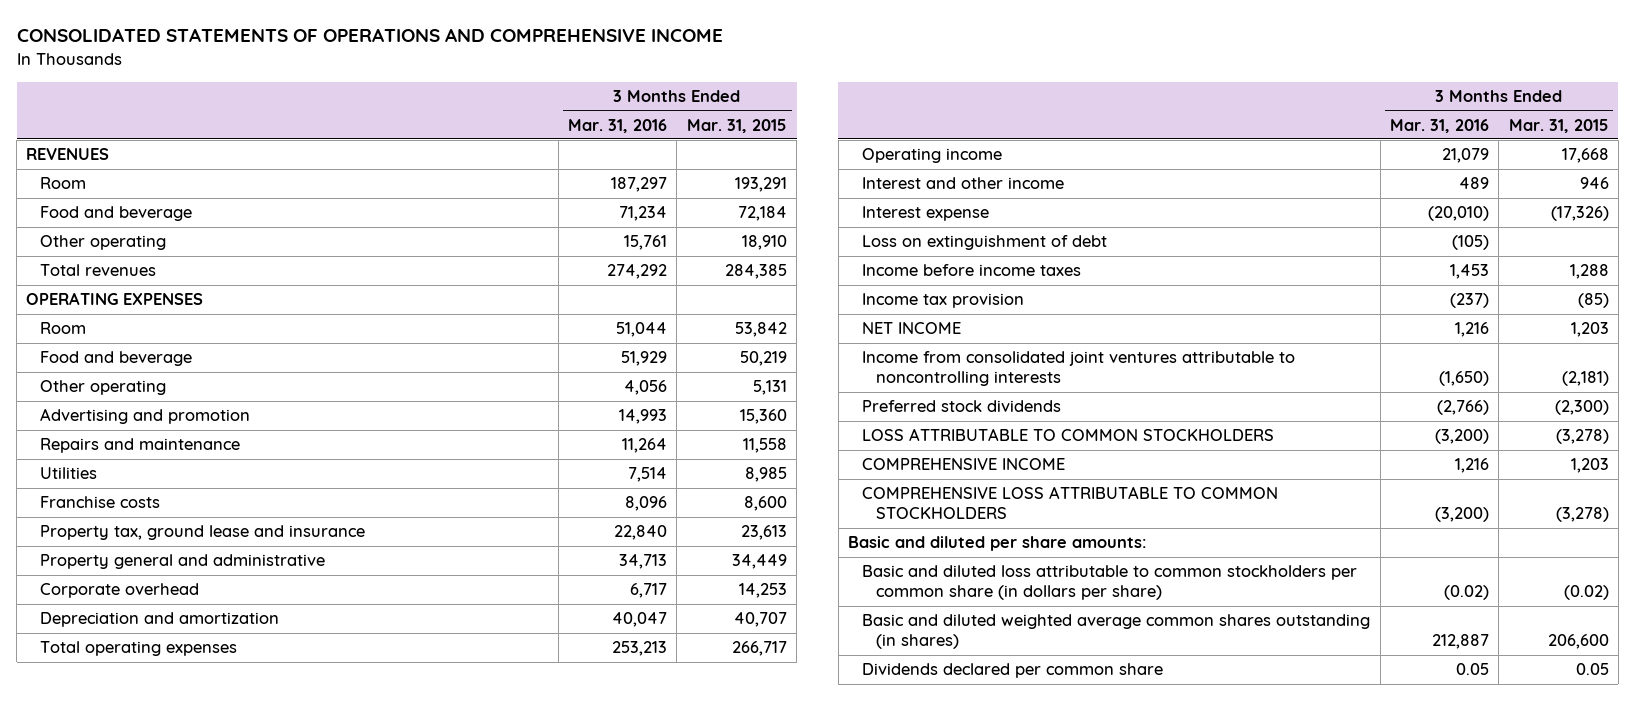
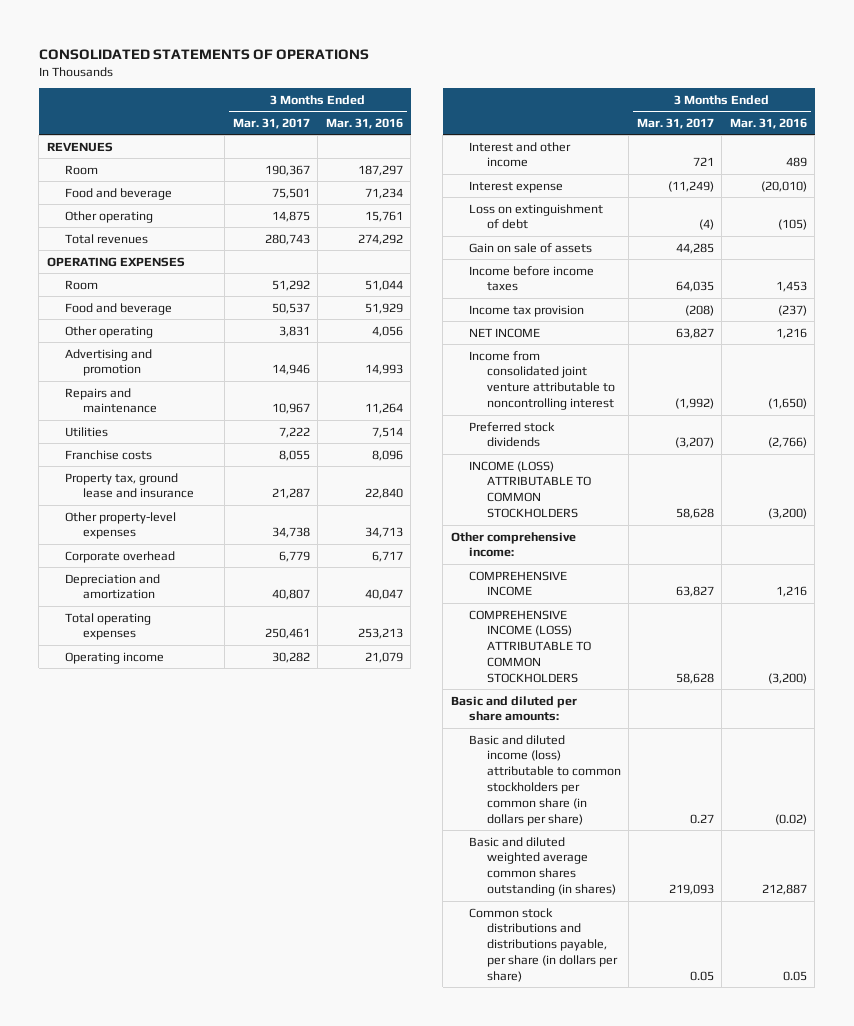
[16,28,723,43] CONSOLIDATED STATEMENTS OF OPERATIONS AND COMPREHENSIVE INCOME -> [38,48,369,60] CONSOLIDATED STATEMENTS OF OPERATIONS
[686,118,787,133] Mar. 31, 2015 -> none
none -> [232,117,310,129] Mar. 31, 2017
[40,554,326,570] Property general and administrative -> [64,511,176,540] Other property-level expenses
none -> [468,242,592,253] Gain on sale of assets
[862,351,1296,387] Income from consolidated joint ventures attributable to noncontrolling interests -> [468,350,615,411] Income from consolidated joint venture attributable to noncontrolling interest
[862,428,1275,442] LOSS ATTRIBUTABLE TO COMMON STOCKHOLDERS -> [468,460,591,519] INCOME (LOSS) ATTRIBUTABLE TO COMMON STOCKHOLDERS
none -> [450,531,576,558] Other comprehensive income:
[862,486,1279,520] COMPREHENSIVE LOSS ATTRIBUTABLE TO COMMON STOCKHOLDERS -> [468,609,591,684] COMPREHENSIVE INCOME (LOSS) ATTRIBUTABLE TO COMMON STOCKHOLDERS
[862,565,1358,601] Basic and diluted loss attributable to common stockholders per common share (in dollars per share) -> [468,734,621,826] Basic and diluted income (loss) attributable to common stockholders per common share (in dollars per share)
[862,663,1164,679] Dividends declared per common share -> [468,907,618,983] Common stock distributions and distributions payable, per share (in dollars per share)

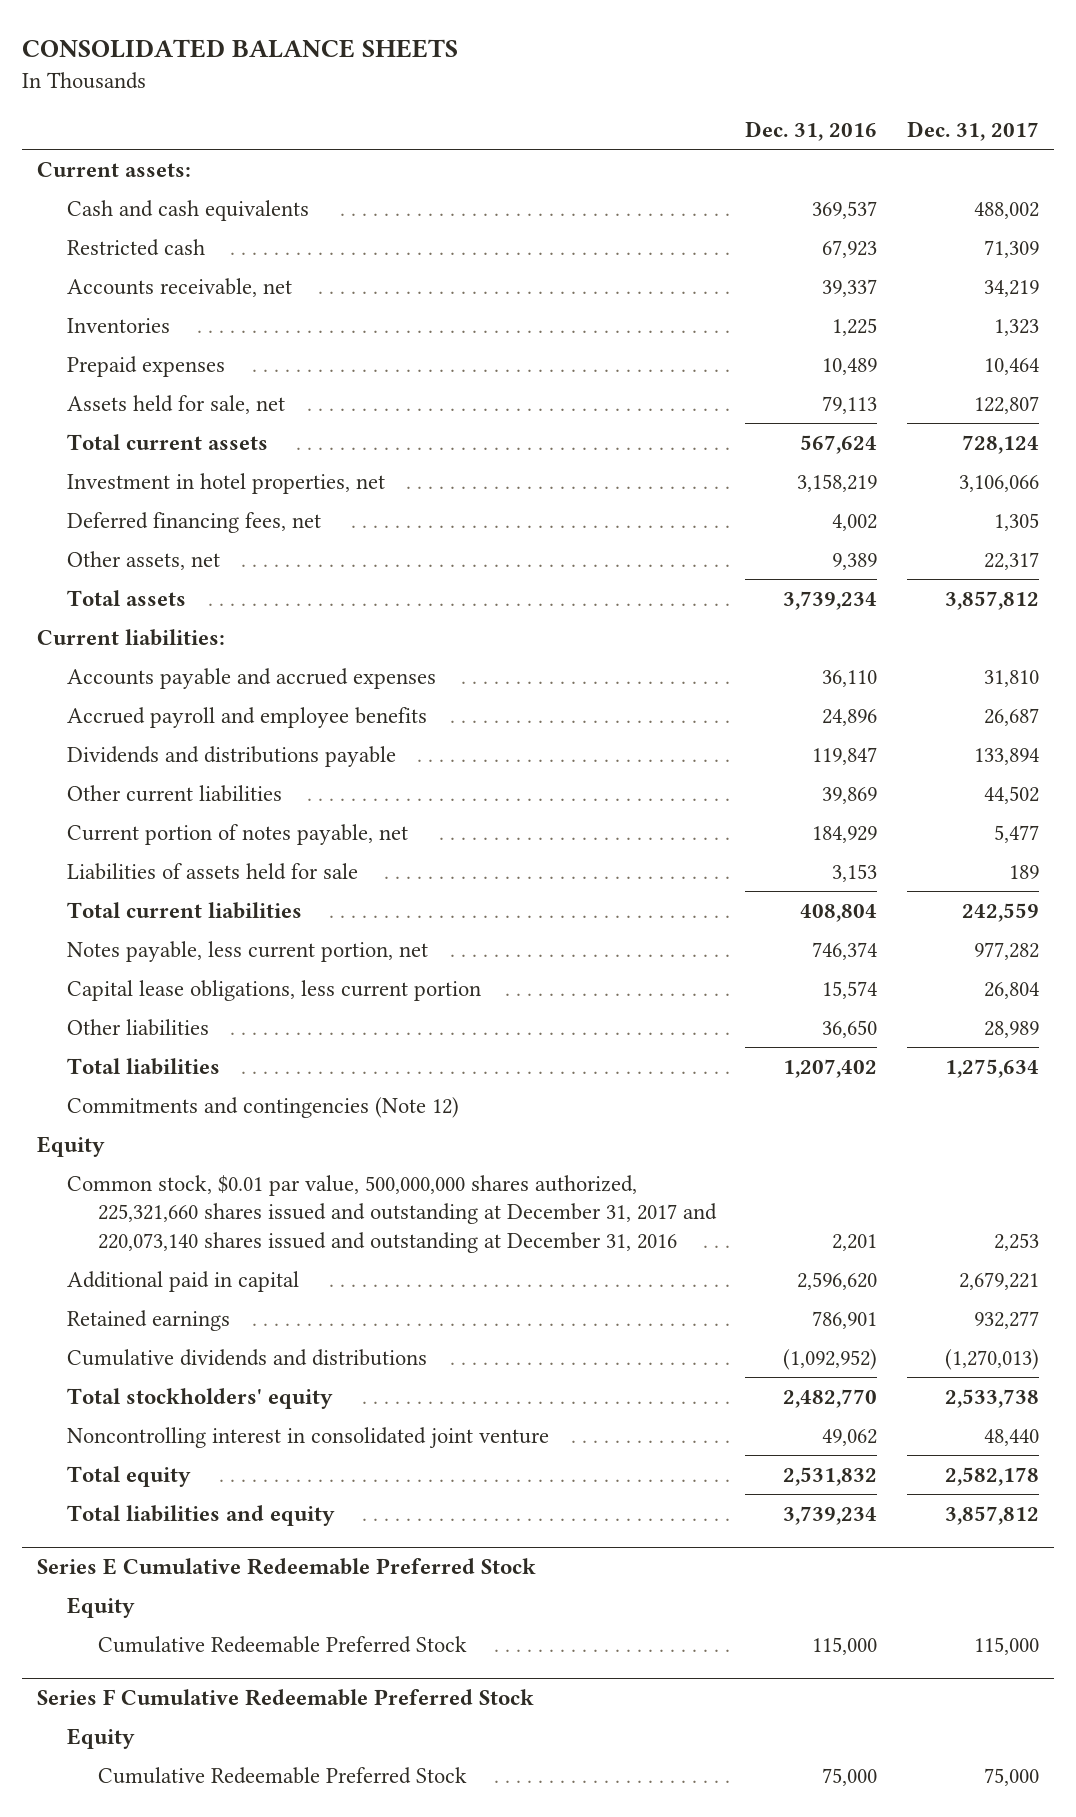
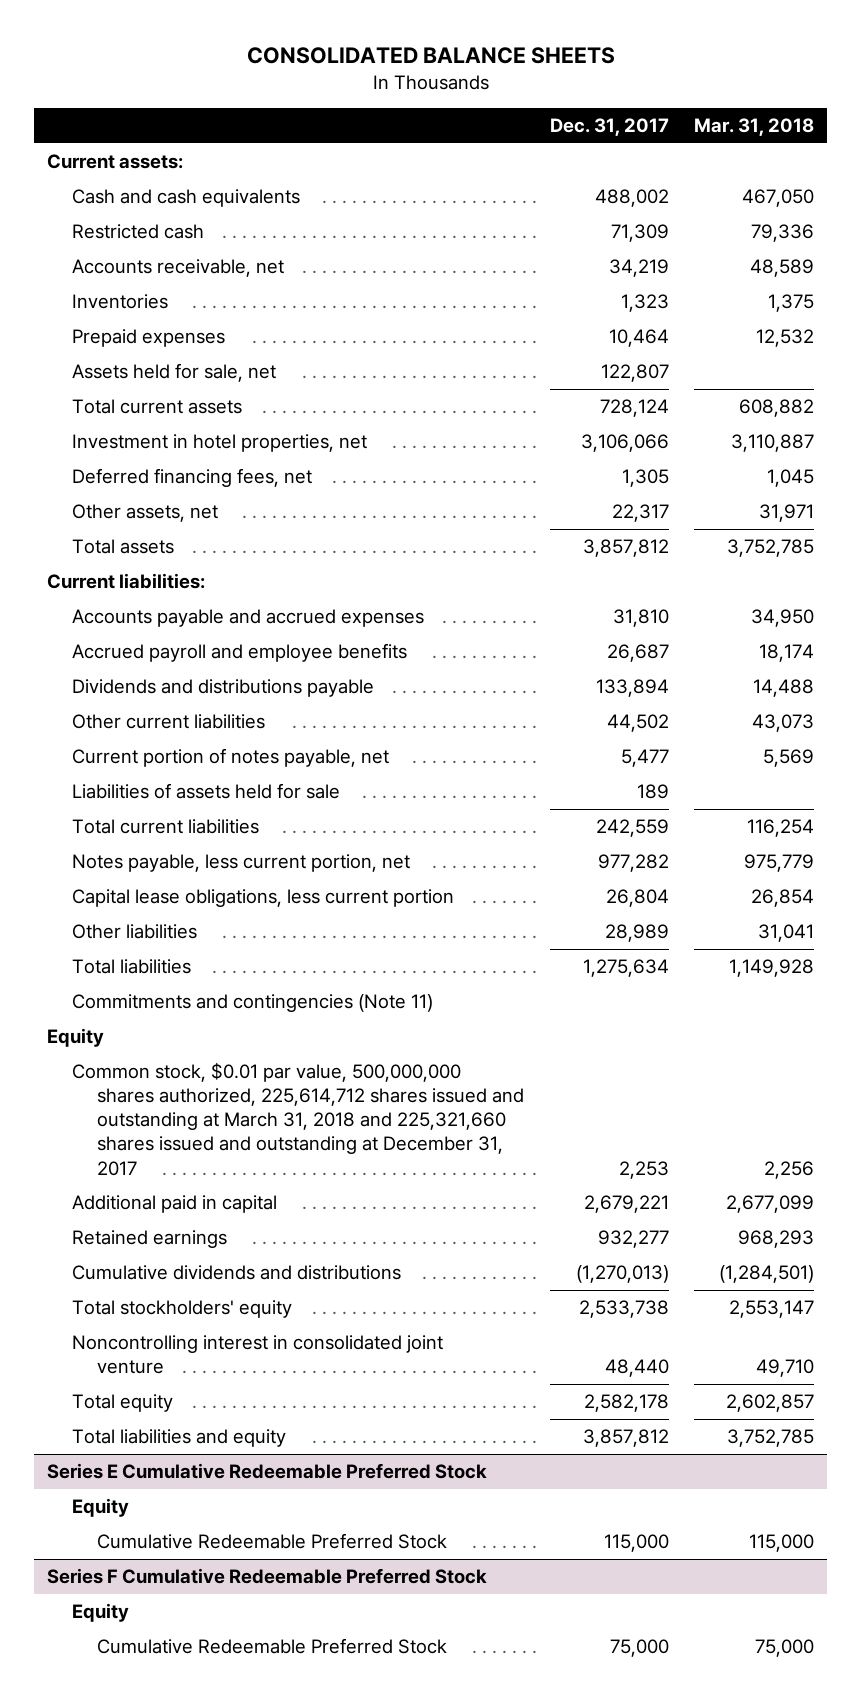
[745,121,878,142] Dec. 31, 2016 -> none
none -> [694,118,815,137] Mar. 31, 2018
[67,1096,460,1118] Commitments and contingencies (Note 12) -> [71,994,433,1013] Commitments and contingencies (Note 11)
[67,1174,717,1254] Common stock, $0.01 par value, 500,000,000 shares authorized, 225,321,660 shares issued and outstanding at December 31, 2017 and 220,073,140 shares issued and outstanding at December 31, 2016 -> [71,1062,525,1176] Common stock, $0.01 par value, 500,000,000 shares authorized, 225,614,712 shares issued and outstanding at March 31, 2018 and 225,321,660 shares issued and outstanding at December 31, 2017

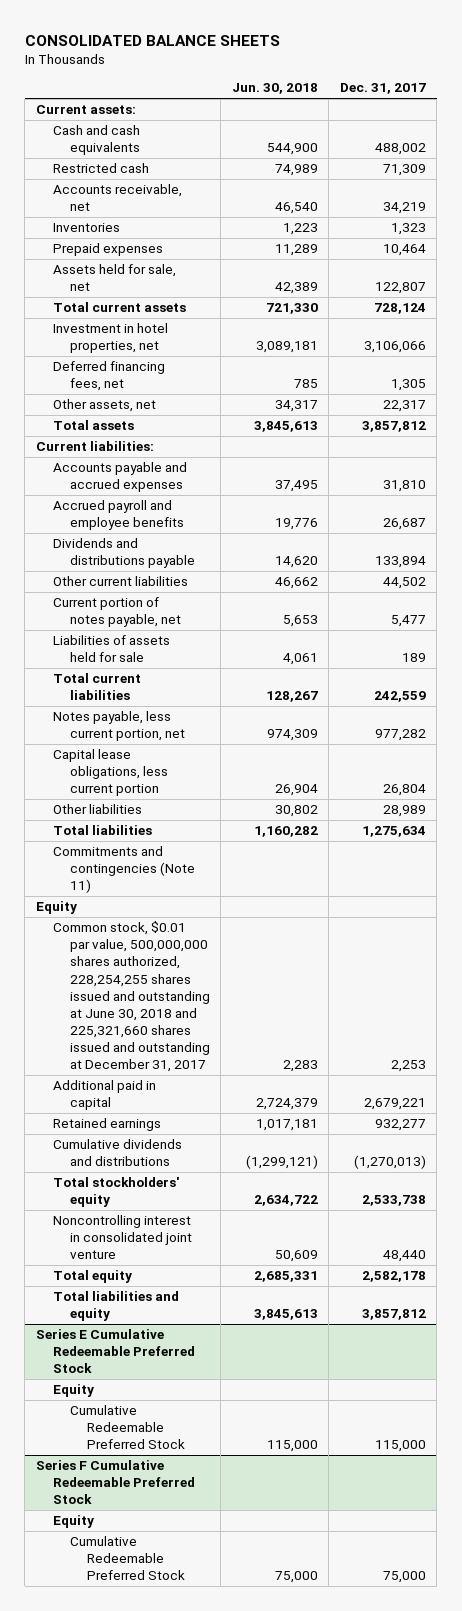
[694,118,815,137] Mar. 31, 2018 -> none
none -> [231,83,318,95] Jun. 30, 2018
[71,1062,525,1176] Common stock, $0.01 par value, 500,000,000 shares authorized, 225,614,712 shares issued and outstanding at March 31, 2018 and 225,321,660 shares issued and outstanding at December 31, 2017 -> [52,921,210,1072] Common stock, $0.01 par value, 500,000,000 shares authorized, 228,254,255 shares issued and outstanding at June 30, 2018 and 225,321,660 shares issued and outstanding at December 31, 2017

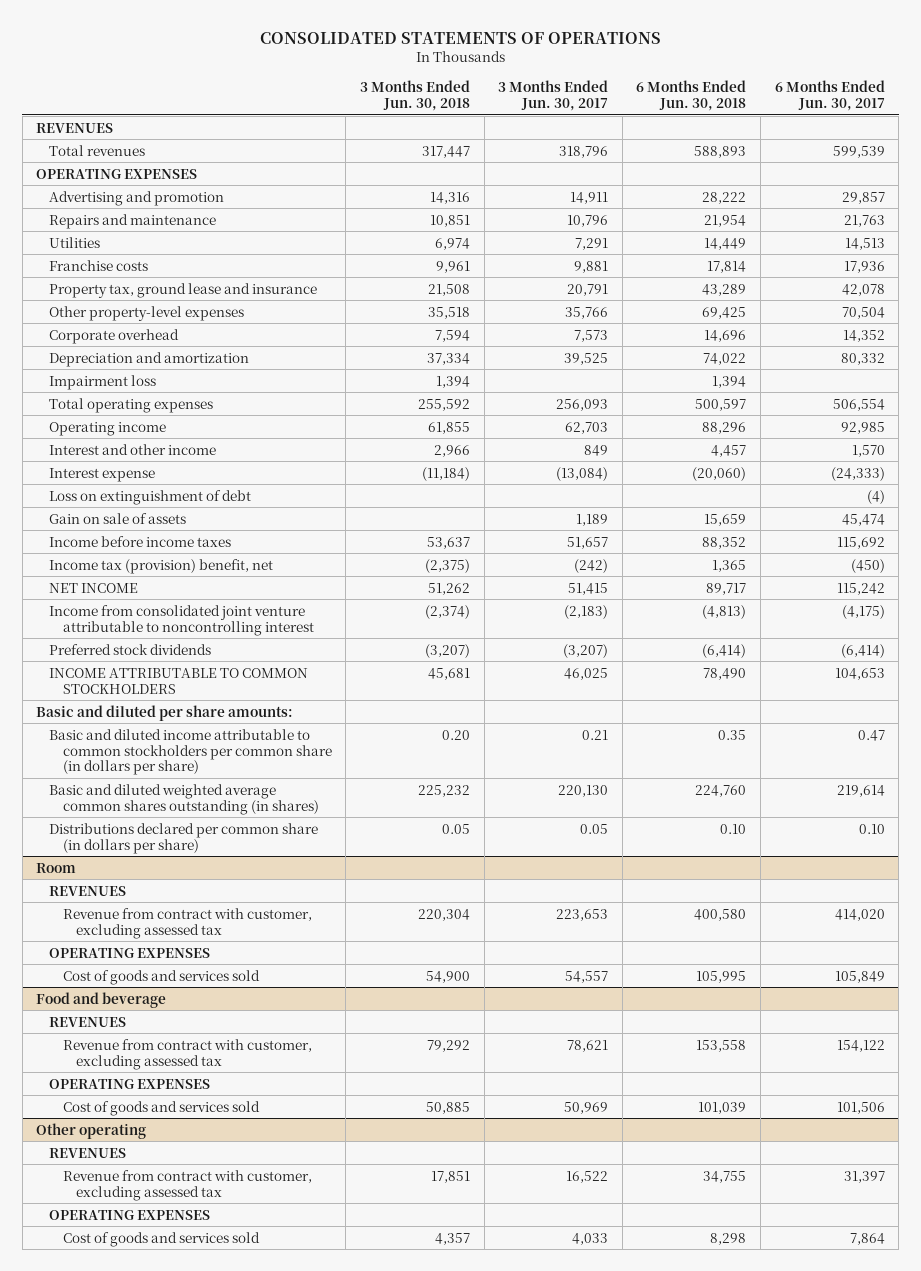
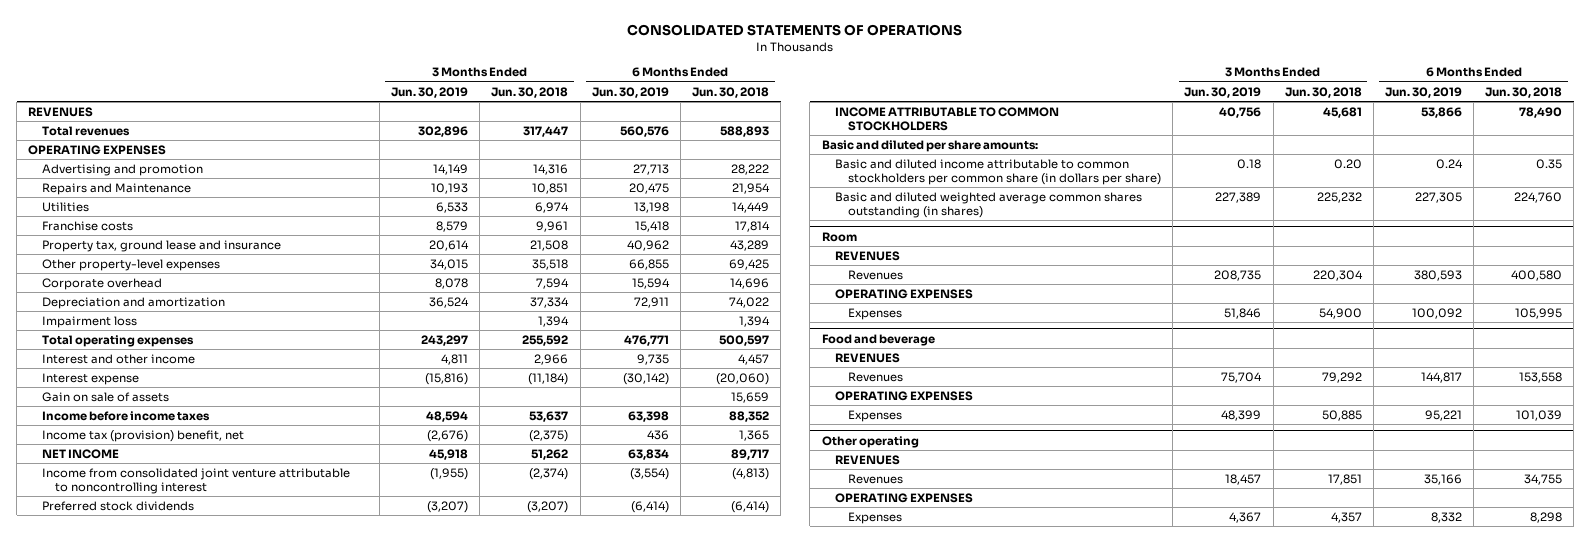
[498,80,609,112] 3 Months Ended Jun. 30, 2017 -> none
[774,80,885,112] 6 Months Ended Jun. 30, 2017 -> none
none -> [391,86,469,98] Jun. 30, 2019
none -> [591,86,669,98] Jun. 30, 2019
[49,213,217,229] Repairs and maintenance -> [41,182,191,195] Repairs and Maintenance
[49,421,167,436] Operating income -> none
[49,489,252,505] Loss on extinguishment of debt -> none
[49,822,319,854] Distributions declared per common share (in dollars per share) -> none
[62,907,312,939] Revenue from contract with customer, excluding assessed tax -> [848,269,904,280] Revenues
[62,969,260,985] Cost of goods and services sold -> [848,307,903,320] Expenses
[62,1038,312,1070] Revenue from contract with customer, excluding assessed tax -> [848,371,904,382] Revenues
[62,1100,260,1116] Cost of goods and services sold -> [848,409,903,422] Expenses
[62,1169,312,1201] Revenue from contract with customer, excluding assessed tax -> [848,473,904,484] Revenues
[62,1231,260,1247] Cost of goods and services sold -> [848,511,903,524] Expenses

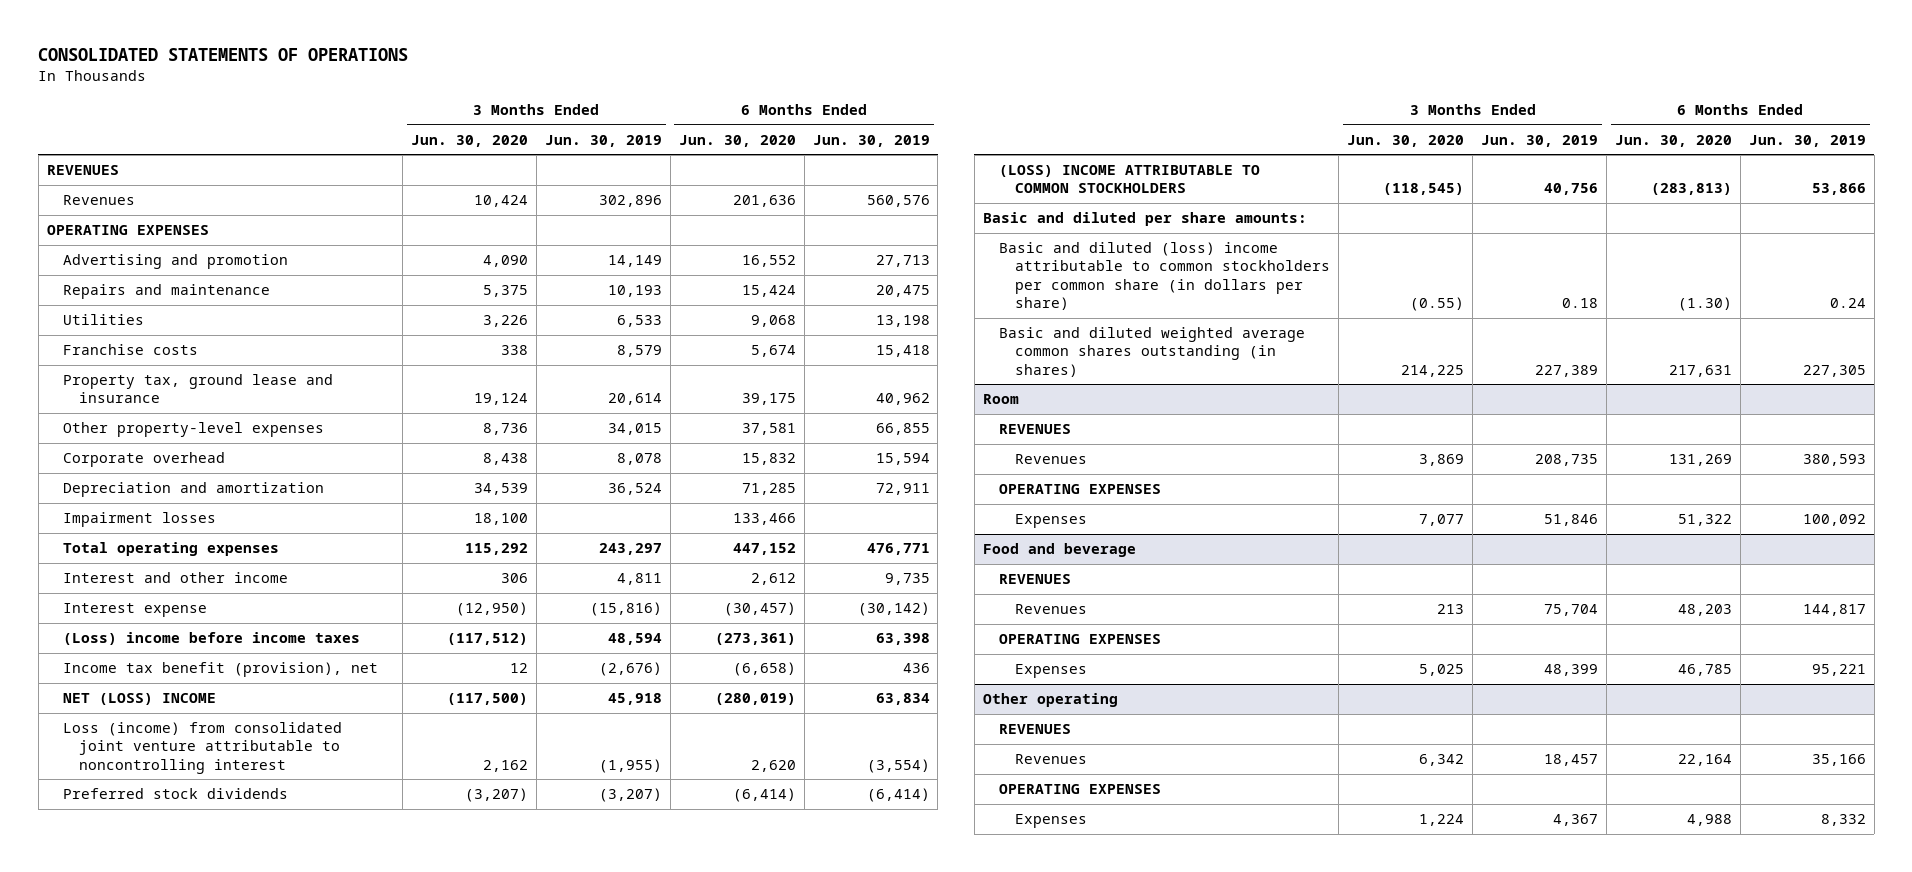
[491,86,569,98] Jun. 30, 2018 -> none
[691,86,769,98] Jun. 30, 2018 -> none
none -> [410,134,528,147] Jun. 30, 2020
none -> [678,134,796,147] Jun. 30, 2020
[41,125,130,136] Total revenues -> [62,195,135,206] Revenues
[41,182,191,195] Repairs and Maintenance -> [62,284,270,300] Repairs and maintenance
[41,315,137,328] Impairment loss -> [62,512,216,528] Impairment losses
[41,391,169,402] Gain on sale of assets -> none
[41,410,210,421] Income before income taxes -> [62,632,360,646] (Loss) income before income taxes
[41,429,244,442] Income tax (provision) benefit, net -> [62,662,378,678] Income tax benefit (provision), net
[41,448,119,459] NET INCOME -> [62,693,216,706] NET (LOSS) INCOME
[41,467,350,494] Income from consolidated joint venture attributable to noncontrolling interest -> [62,722,342,774] Loss (income) from consolidated joint venture attributable to noncontrolling interest
[834,106,1059,131] INCOME ATTRIBUTABLE TO COMMON STOCKHOLDERS -> [999,165,1261,194] (LOSS) INCOME ATTRIBUTABLE TO COMMON STOCKHOLDERS
[834,158,1162,185] Basic and diluted income attributable to common stockholders per common share (in dollars per share) -> [999,242,1331,311] Basic and diluted (loss) income attributable to common stockholders per common share (in dollars per share)

